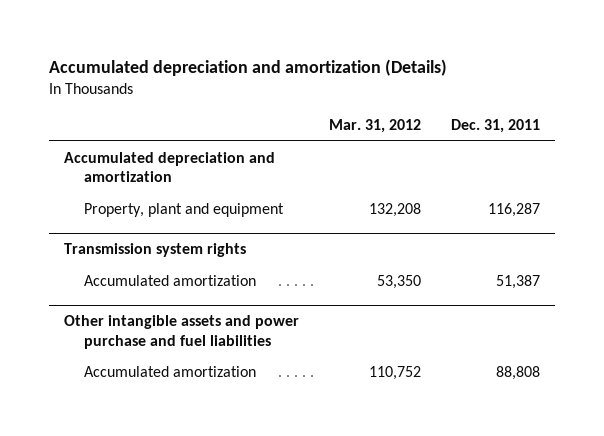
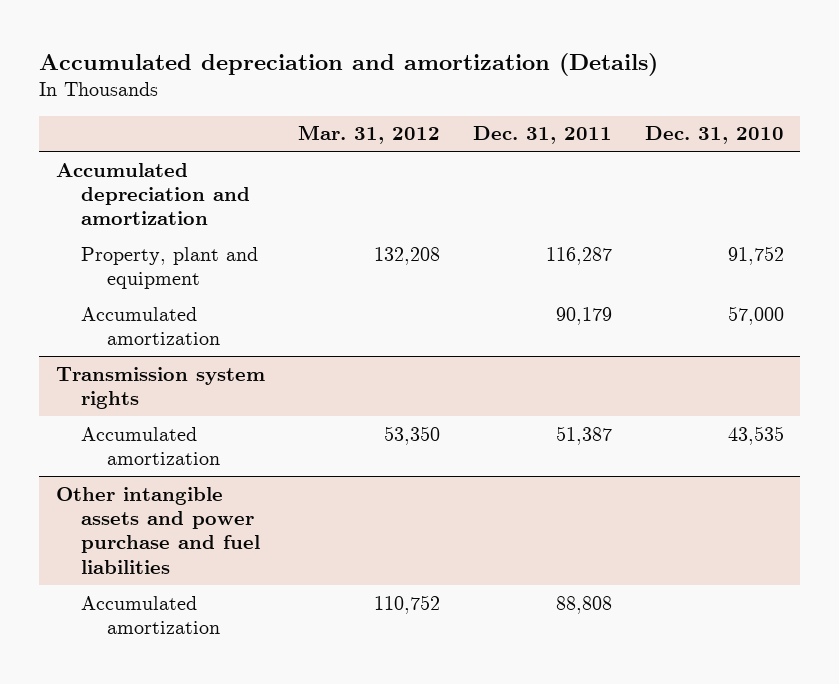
none -> [644,126,784,145] Dec. 31, 2010
none -> [81,306,220,345] Accumulated amortization

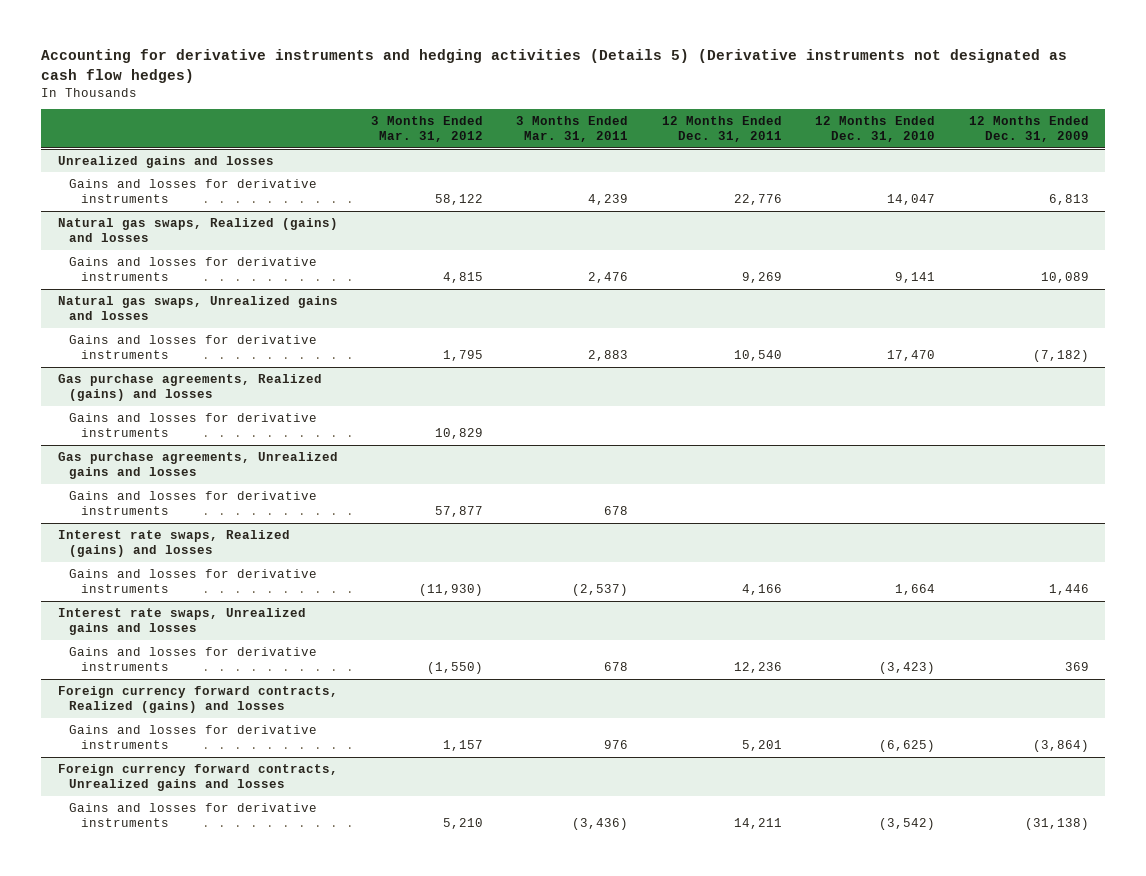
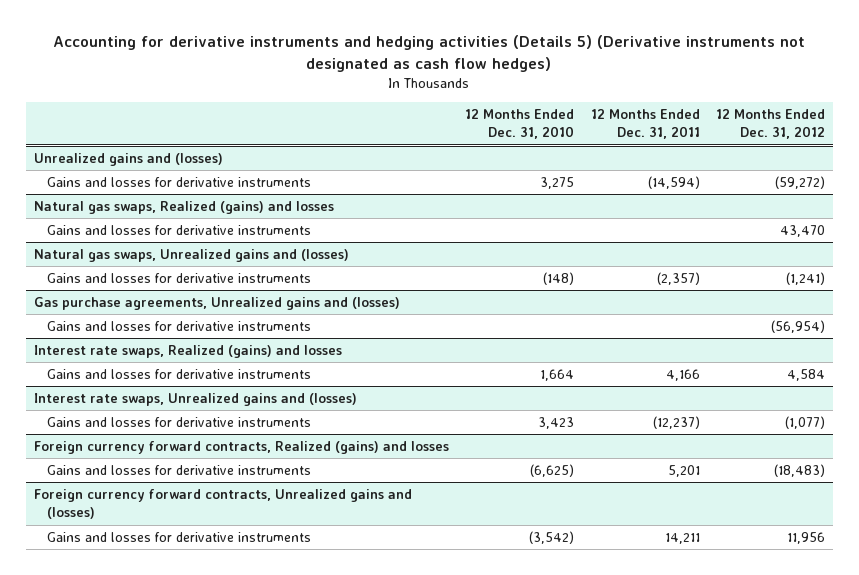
[371,116,484,143] 3 Months Ended Mar. 31, 2012 -> none
[516,116,629,143] 3 Months Ended Mar. 31, 2011 -> none
[968,116,1089,143] 12 Months Ended Dec. 31, 2009 -> none
none -> [716,109,826,140] 12 Months Ended Dec. 31, 2012
[57,155,274,168] Unrealized gains and losses -> [33,152,223,166] Unrealized gains and (losses)
[733,194,782,206] 22,776 -> [647,175,700,189] (14,594)
[887,194,936,206] 14,047 -> [540,176,575,189] 3,275
[69,256,318,282] Gains and losses for derivative instruments -> none
[57,295,338,321] Natural gas swaps, Unrealized gains and losses -> none
[69,334,318,360] Gains and losses for derivative instruments -> none
[57,373,322,402] Gas purchase agreements, Realized (gains) and losses -> none
none -> [33,248,349,262] Natural gas swaps, Unrealized gains and (losses)
none -> [46,272,311,283] Gains and losses for derivative instruments
[57,451,338,480] Gas purchase agreements, Unrealized gains and losses -> [33,296,400,310] Gas purchase agreements, Unrealized gains and (losses)
[57,607,306,636] Interest rate swaps, Unrealized gains and losses -> [33,392,357,406] Interest rate swaps, Unrealized gains and (losses)
[733,662,782,674] 12,236 -> [652,415,700,429] (12,237)
[879,662,936,675] (3,423) -> [538,416,575,429] 3,423
[57,763,338,792] Foreign currency forward contracts, Unrealized gains and losses -> [33,488,412,520] Foreign currency forward contracts, Unrealized gains and (losses)

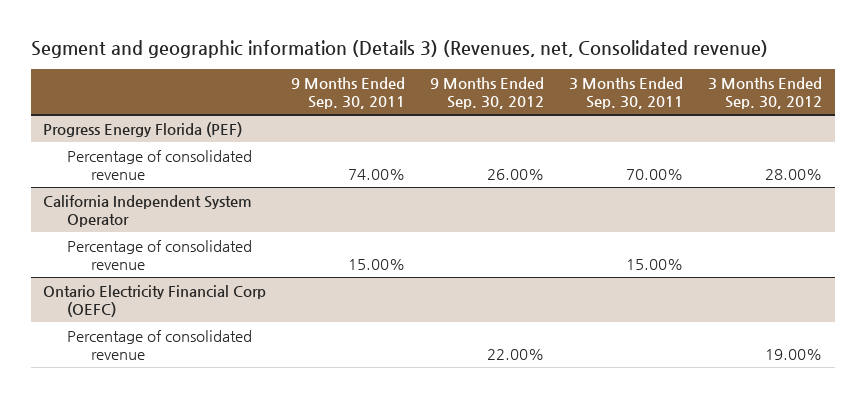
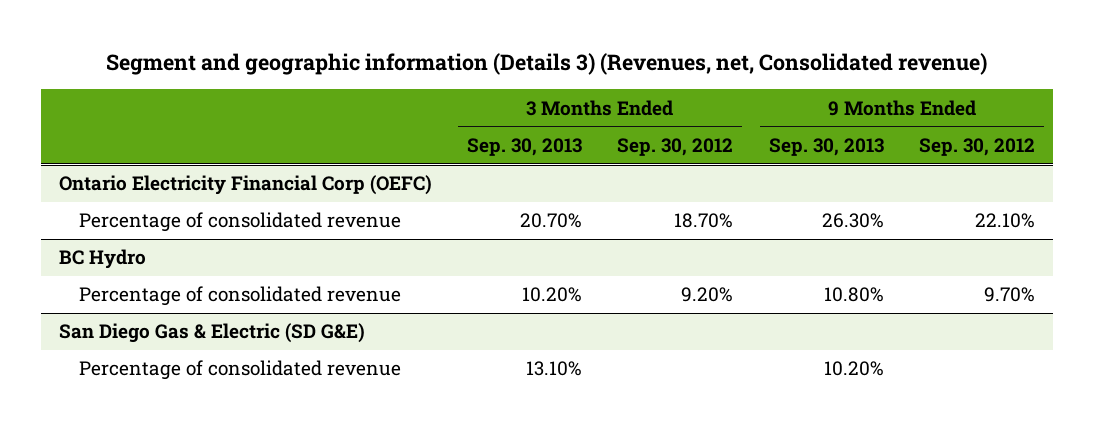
[291,77,406,110] 9 Months Ended Sep. 30, 2011 -> none
[569,77,684,110] 3 Months Ended Sep. 30, 2011 -> none
none -> [467,137,583,156] Sep. 30, 2013
none -> [768,137,884,156] Sep. 30, 2013
[43,121,243,137] Progress Energy Florida (PEF) -> none
[67,149,253,180] Percentage of consolidated revenue -> none
[43,194,253,227] California Independent System Operator -> none
[67,239,253,270] Percentage of consolidated revenue -> none
[487,348,545,360] 22.00% -> [974,213,1035,229] 22.10%
[765,348,823,360] 19.00% -> [674,213,734,229] 18.70%
none -> [58,249,146,270] BC Hydro
none -> [79,286,402,307] Percentage of consolidated revenue
none -> [58,323,365,344] San Diego Gas & Electric (SD G&E)
none -> [79,360,402,381] Percentage of consolidated revenue

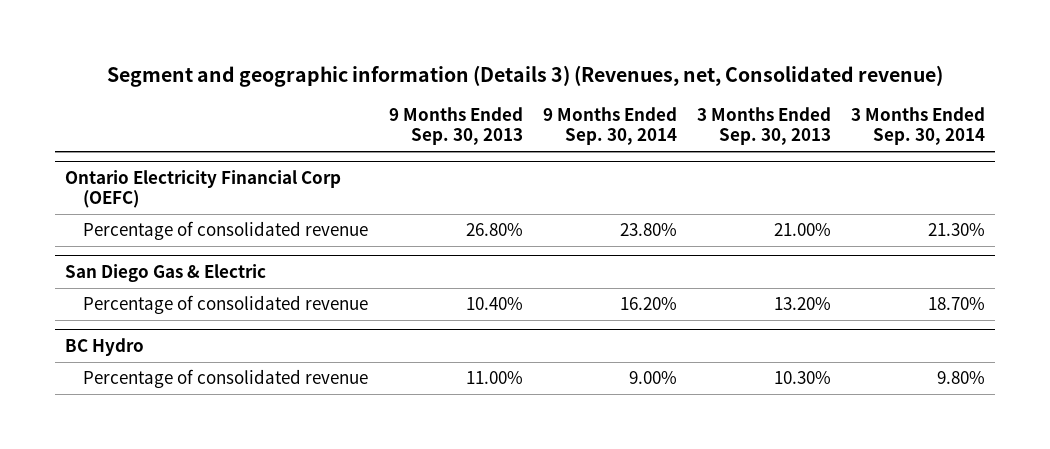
[617,137,734,156] Sep. 30, 2012 -> none
[918,137,1035,156] Sep. 30, 2012 -> none
none -> [542,107,677,146] 9 Months Ended Sep. 30, 2014
none -> [850,107,985,146] 3 Months Ended Sep. 30, 2014
[520,213,583,229] 20.70% -> [773,223,831,237] 21.00%
[821,213,884,229] 26.30% -> [465,223,523,237] 26.80%
none -> [65,264,267,283] San Diego Gas & Electric
none -> [83,295,369,315] Percentage of consolidated revenue
[58,323,365,344] San Diego Gas & Electric (SD G&E) -> none
[79,360,402,381] Percentage of consolidated revenue -> none
[522,287,583,303] 10.20% -> [773,371,831,385] 10.30%
[823,287,884,303] 10.80% -> [465,371,523,385] 11.00%

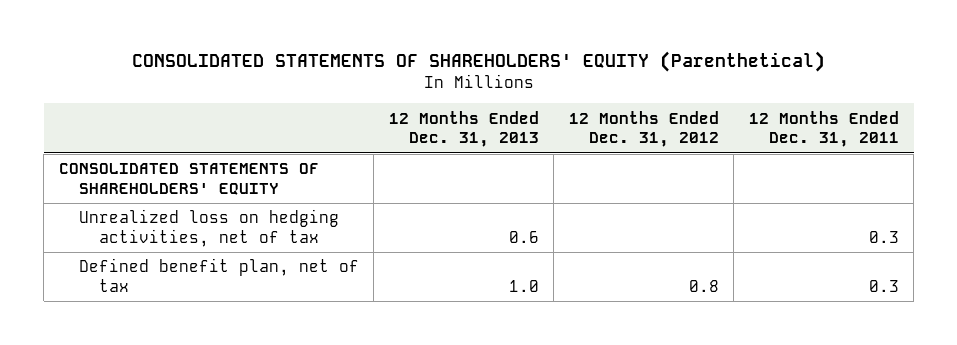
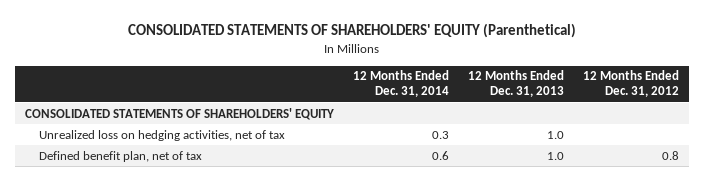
[748,110,899,147] 12 Months Ended Dec. 31, 2011 -> none
none -> [352,70,449,98] 12 Months Ended Dec. 31, 2014
[508,230,539,243] 0.6 -> [547,130,565,139] 1.0

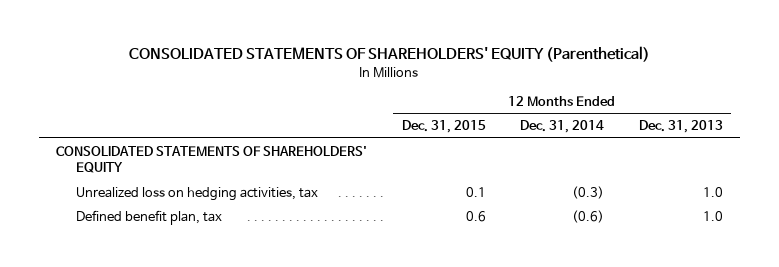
[583,70,680,98] 12 Months Ended Dec. 31, 2012 -> none
none -> [401,120,486,134] Dec. 31, 2015
[39,129,286,141] Unrealized loss on hedging activities, net of tax -> [75,186,318,201] Unrealized loss on hedging activities, tax
[431,130,449,139] 0.3 -> [572,185,605,199] (0.3)
[39,150,203,162] Defined benefit plan, net of tax -> [75,209,222,225] Defined benefit plan, tax
[431,150,449,160] 0.6 -> [572,209,605,223] (0.6)

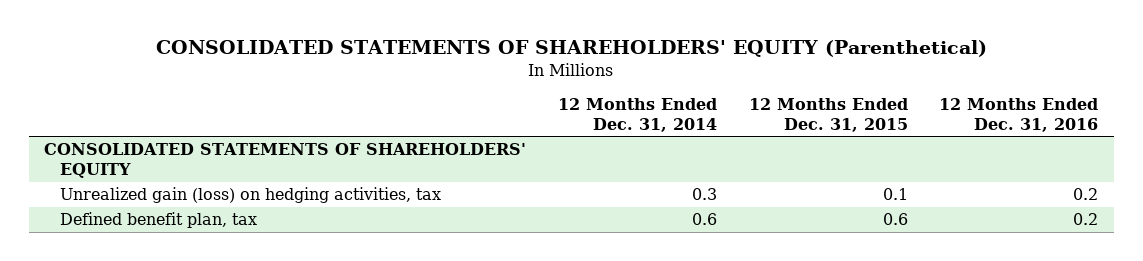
[638,120,723,134] Dec. 31, 2013 -> none
none -> [939,97,1099,132] 12 Months Ended Dec. 31, 2016
[75,186,318,201] Unrealized loss on hedging activities, tax -> [60,187,442,204] Unrealized gain (loss) on hedging activities, tax
[572,185,605,199] (0.3) -> [692,188,718,201] 0.3
[572,209,605,223] (0.6) -> [692,213,718,226] 0.6

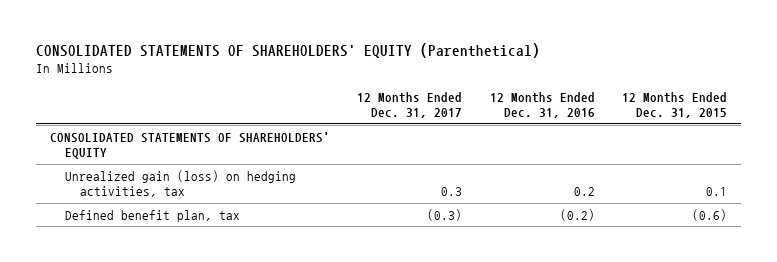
[558,97,718,132] 12 Months Ended Dec. 31, 2014 -> none
none -> [357,91,463,118] 12 Months Ended Dec. 31, 2017
[882,213,908,226] 0.6 -> [692,208,728,221] (0.6)
[1073,213,1099,226] 0.2 -> [559,208,595,221] (0.2)

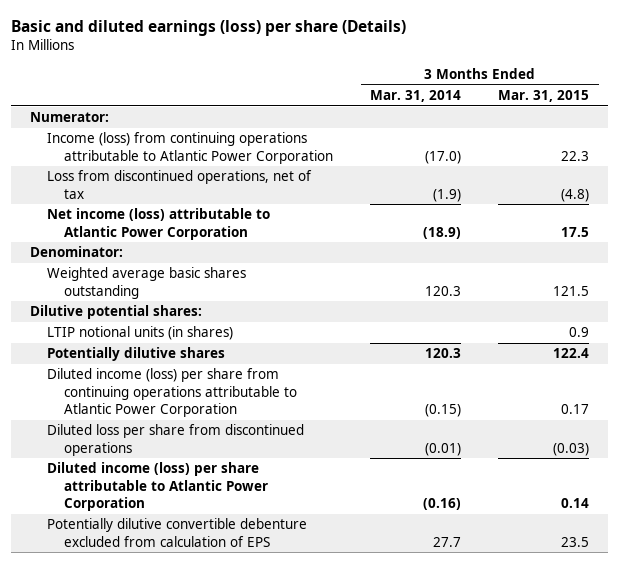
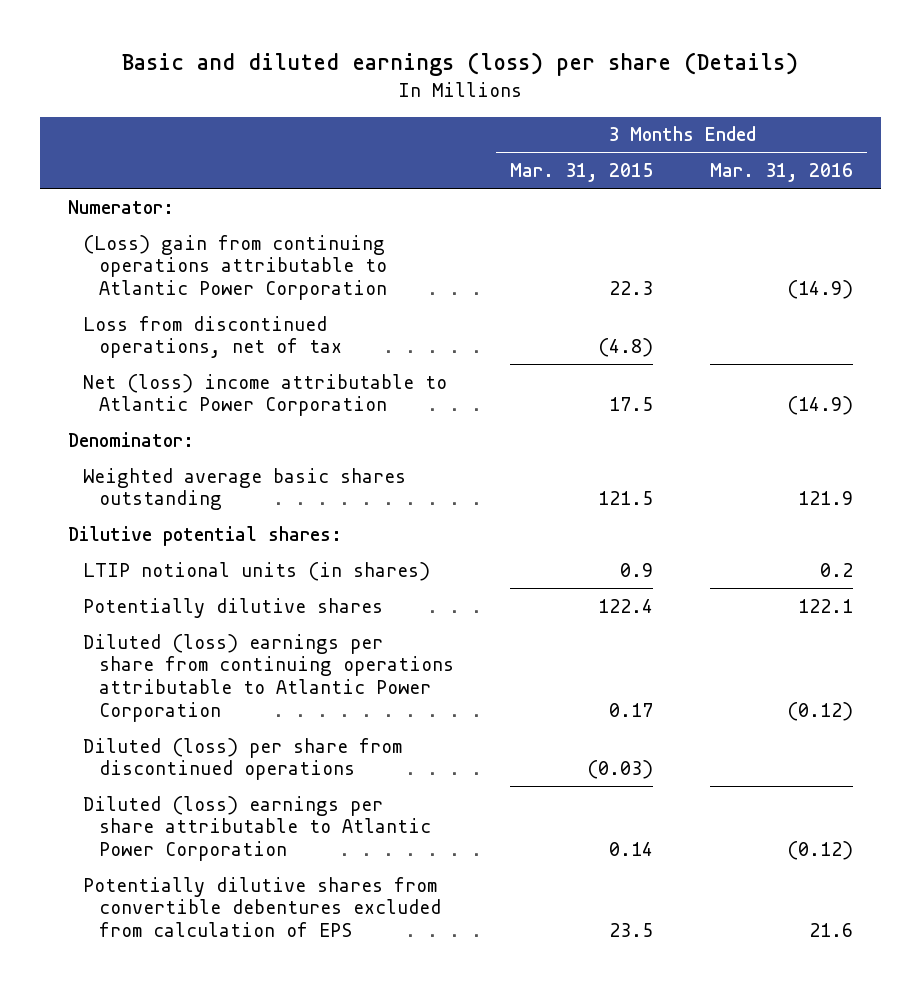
[370,90,462,103] Mar. 31, 2014 -> none
none -> [709,163,853,183] Mar. 31, 2016
[46,132,334,164] Income (loss) from continuing operations attributable to Atlantic Power Corporation -> [83,234,387,301] (Loss) gain from continuing operations attributable to Atlantic Power Corporation
[46,208,270,240] Net income (loss) attributable to Atlantic Power Corporation -> [83,373,448,417] Net (loss) income attributable to Atlantic Power Corporation
[46,368,298,417] Diluted income (loss) per share from continuing operations attributable to Atlantic Power Corporation -> [83,633,454,722] Diluted (loss) earnings per share from continuing operations attributable to Atlantic Power Corporation
[46,424,304,456] Diluted loss per share from discontinued operations -> [83,737,403,781] Diluted (loss) per share from discontinued operations
[46,462,269,511] Diluted income (loss) per share attributable to Atlantic Power Corporation -> [83,795,431,862] Diluted (loss) earnings per share attributable to Atlantic Power Corporation
[46,518,307,547] Potentially dilutive convertible debenture excluded from calculation of EPS -> [83,876,441,938] Potentially dilutive shares from convertible debentures excluded from calculation of EPS

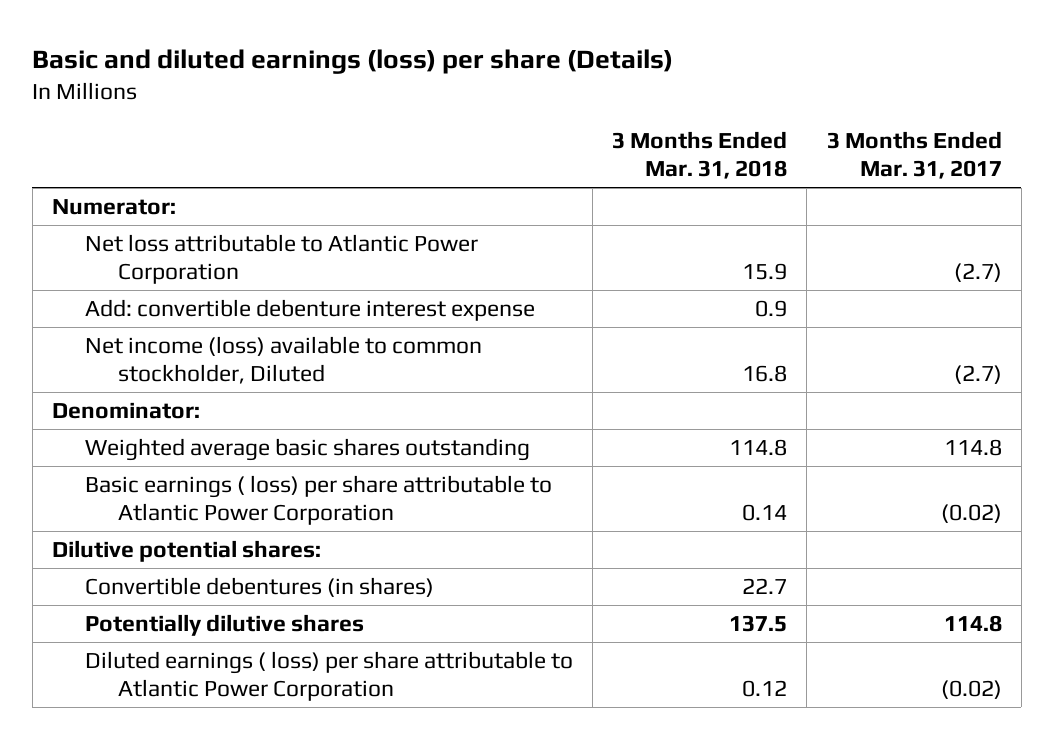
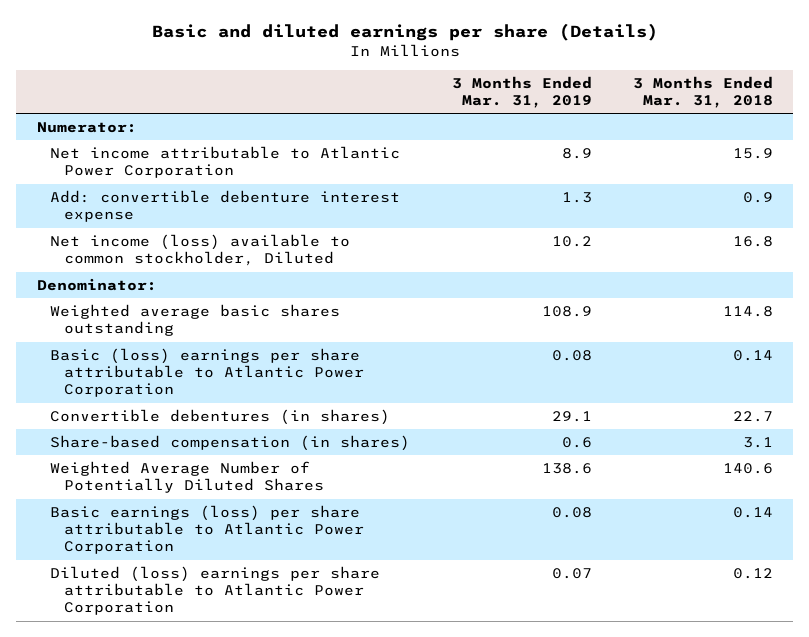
[32,48,674,74] Basic and diluted earnings (loss) per share (Details) -> [151,23,658,42] Basic and diluted earnings per share (Details)
[826,130,1002,180] 3 Months Ended Mar. 31, 2017 -> none
none -> [451,75,592,108] 3 Months Ended Mar. 31, 2019
[84,233,478,285] Net loss attributable to Atlantic Power Corporation -> [50,145,401,179] Net income attributable to Atlantic Power Corporation
[51,539,321,562] Dilutive potential shares: -> none
[84,474,552,526] Basic earnings ( loss) per share attributable to Atlantic Power Corporation -> [50,347,365,398] Basic (loss) earnings per share attributable to Atlantic Power Corporation
none -> [50,434,411,451] Share-based compensation (in shares)
[84,613,364,636] Potentially dilutive shares -> [50,460,325,494] Weighted Average Number of Potentially Diluted Shares
[729,614,788,632] 137.5 -> [722,462,773,474] 140.6
none -> [50,504,365,555] Basic earnings (loss) per share attributable to Atlantic Power Corporation
[84,650,573,702] Diluted earnings ( loss) per share attributable to Atlantic Power Corporation -> [50,565,381,616] Diluted (loss) earnings per share attributable to Atlantic Power Corporation

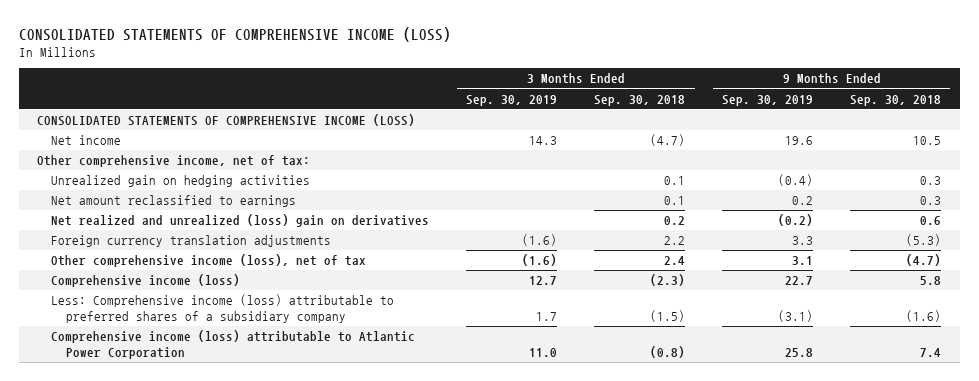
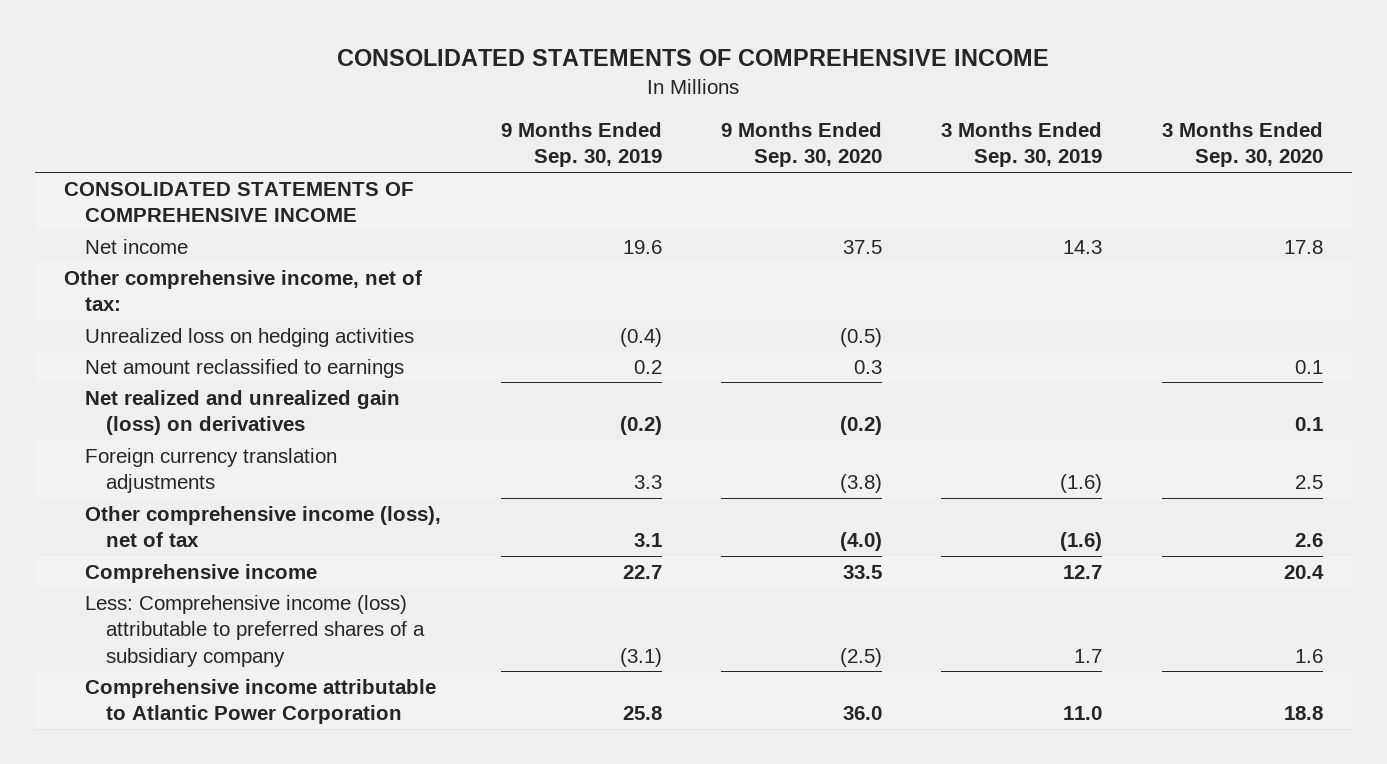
[18,26,451,42] CONSOLIDATED STATEMENTS OF COMPREHENSIVE INCOME (LOSS) -> [337,49,1050,67] CONSOLIDATED STATEMENTS OF COMPREHENSIVE INCOME
[594,94,686,106] Sep. 30, 2018 -> none
[850,94,942,106] Sep. 30, 2018 -> none
none -> [720,122,882,168] 9 Months Ended Sep. 30, 2020
none -> [1161,122,1323,168] 3 Months Ended Sep. 30, 2020
[37,114,416,127] CONSOLIDATED STATEMENTS OF COMPREHENSIVE INCOME (LOSS) -> [64,181,415,223] CONSOLIDATED STATEMENTS OF COMPREHENSIVE INCOME
[51,175,311,188] Unrealized gain on hedging activities -> [85,327,415,347] Unrealized loss on hedging activities
[51,214,430,228] Net realized and unrealized (loss) gain on derivatives -> [85,389,401,436] Net realized and unrealized gain (loss) on derivatives
[51,274,241,288] Comprehensive income (loss) -> [85,563,318,583] Comprehensive income
[51,330,416,360] Comprehensive income (loss) attributable to Atlantic Power Corporation -> [85,678,437,725] Comprehensive income attributable to Atlantic Power Corporation

